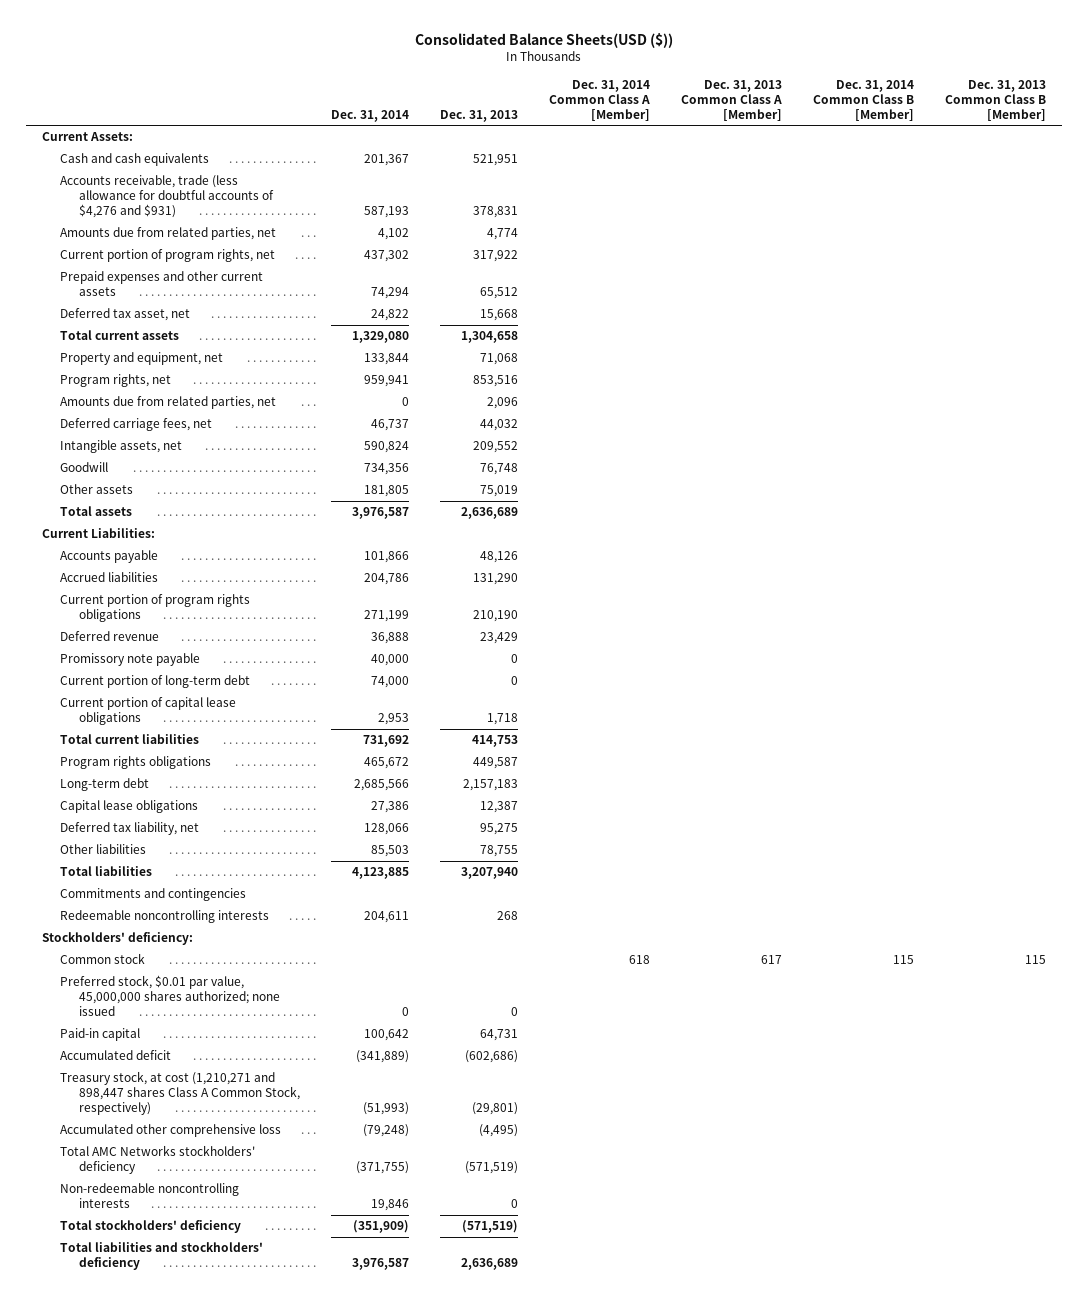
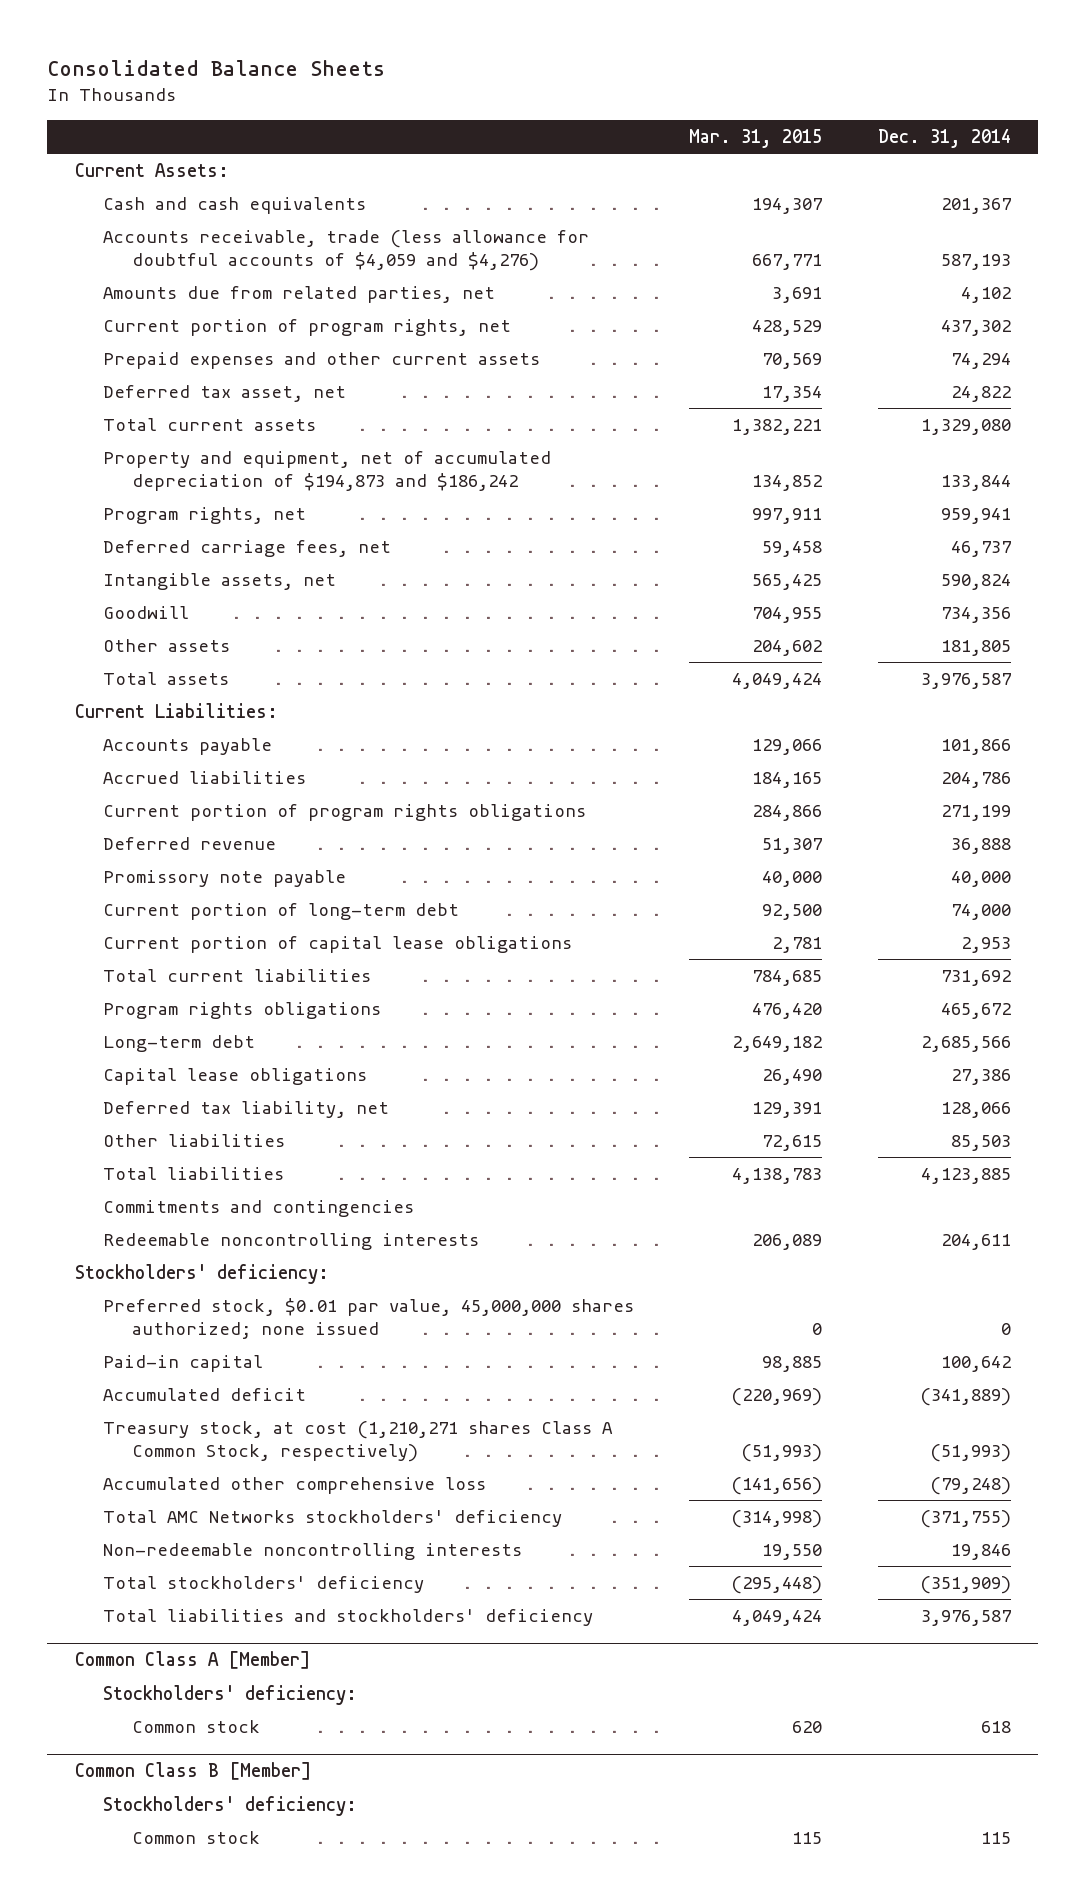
[414,33,673,49] Consolidated Balance Sheets(USD ($)) -> [47,60,386,77] Consolidated Balance Sheets
[440,109,519,122] Dec. 31, 2013 -> none
[549,79,651,121] Dec. 31, 2014 Common Class A [Member] -> none
[681,79,783,121] Dec. 31, 2013 Common Class A [Member] -> none
[813,79,915,121] Dec. 31, 2014 Common Class B [Member] -> none
[945,79,1047,121] Dec. 31, 2013 Common Class B [Member] -> none
none -> [689,129,823,149] Mar. 31, 2015
[60,175,275,219] Accounts receivable, trade (less allowance for doubtful accounts of $4,276 and $931) -> [103,230,590,271] Accounts receivable, trade (less allowance for doubtful accounts of $4,059 and $4,276)
[60,352,224,366] Property and equipment, net -> [103,451,552,491] Property and equipment, net of accumulated depreciation of $194,873 and $186,242
[60,396,277,410] Amounts due from related parties, net -> none
[60,953,146,965] Common stock -> none
[60,1071,301,1116] Treasury stock, at cost (1,210,271 and 898,447 shares Class A Common Stock, respectively) -> [103,1421,614,1462] Treasury stock, at cost (1,210,271 shares Class A Common Stock, respectively)
none -> [74,1651,310,1670] Common Class A [Member]
none -> [103,1685,358,1706] Stockholders' deficiency:
none -> [131,1720,260,1734] Common stock
none -> [74,1762,311,1781] Common Class B [Member]
none -> [103,1796,358,1817] Stockholders' deficiency:
none -> [131,1831,260,1845] Common stock

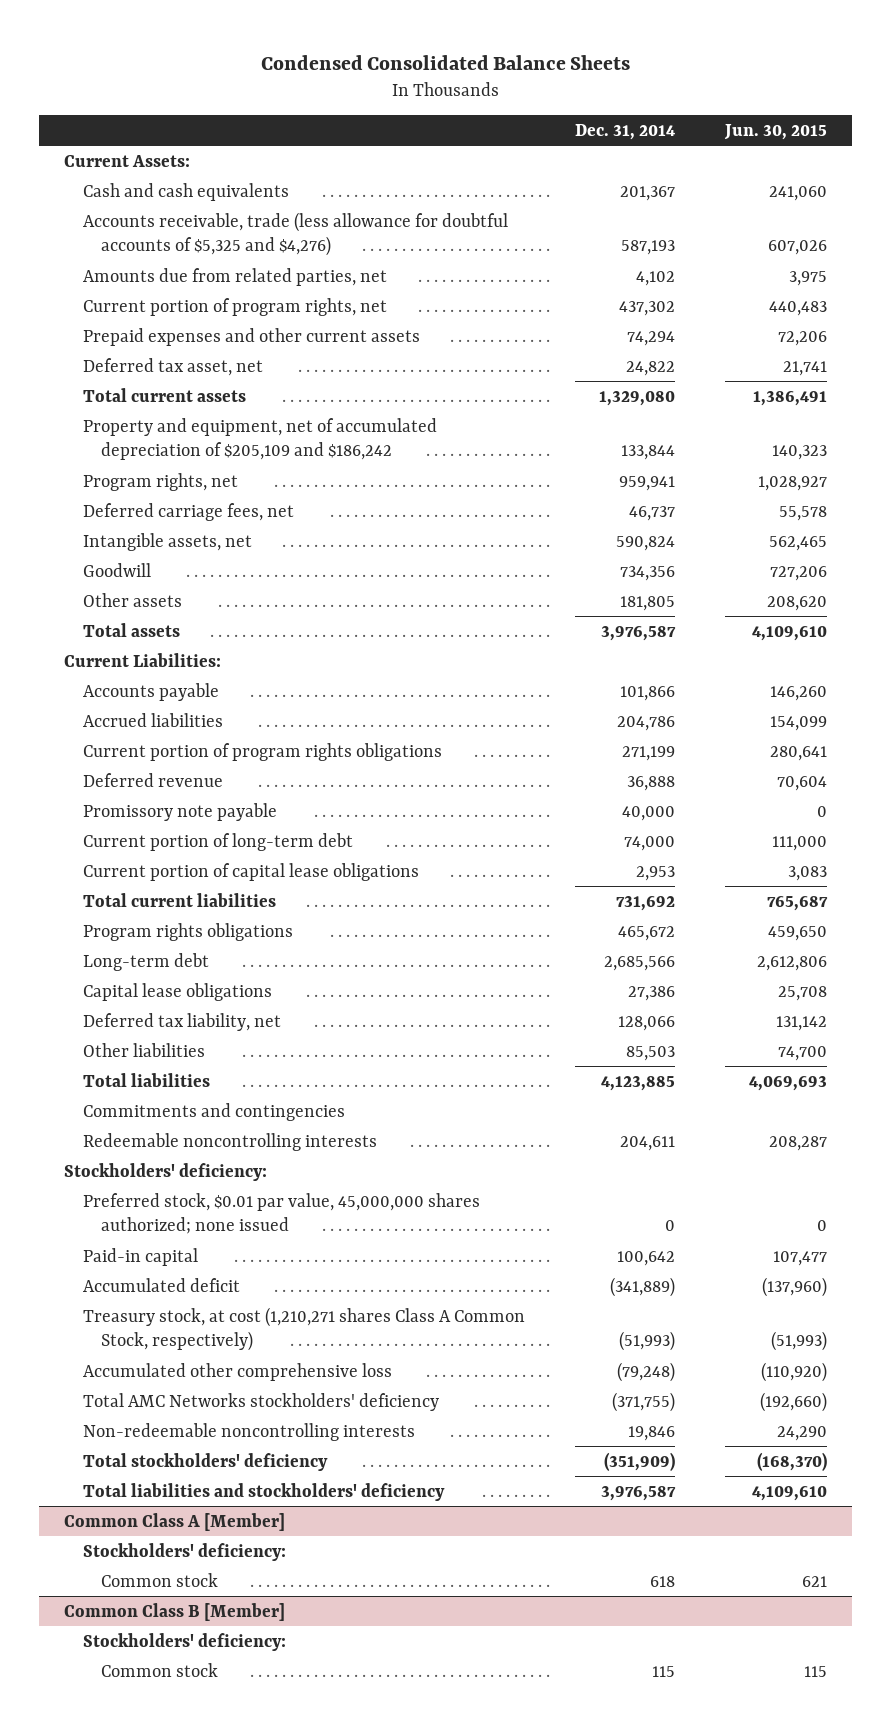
[47,60,386,77] Consolidated Balance Sheets -> [260,54,630,70] Condensed Consolidated Balance Sheets
[689,129,823,149] Mar. 31, 2015 -> none
none -> [723,123,827,140] Jun. 30, 2015
[103,230,590,271] Accounts receivable, trade (less allowance for doubtful accounts of $4,059 and $4,276) -> [82,211,508,257] Accounts receivable, trade (less allowance for doubtful accounts of $5,325 and $4,276)
[103,451,552,491] Property and equipment, net of accumulated depreciation of $194,873 and $186,242 -> [82,417,437,461] Property and equipment, net of accumulated depreciation of $205,109 and $186,242

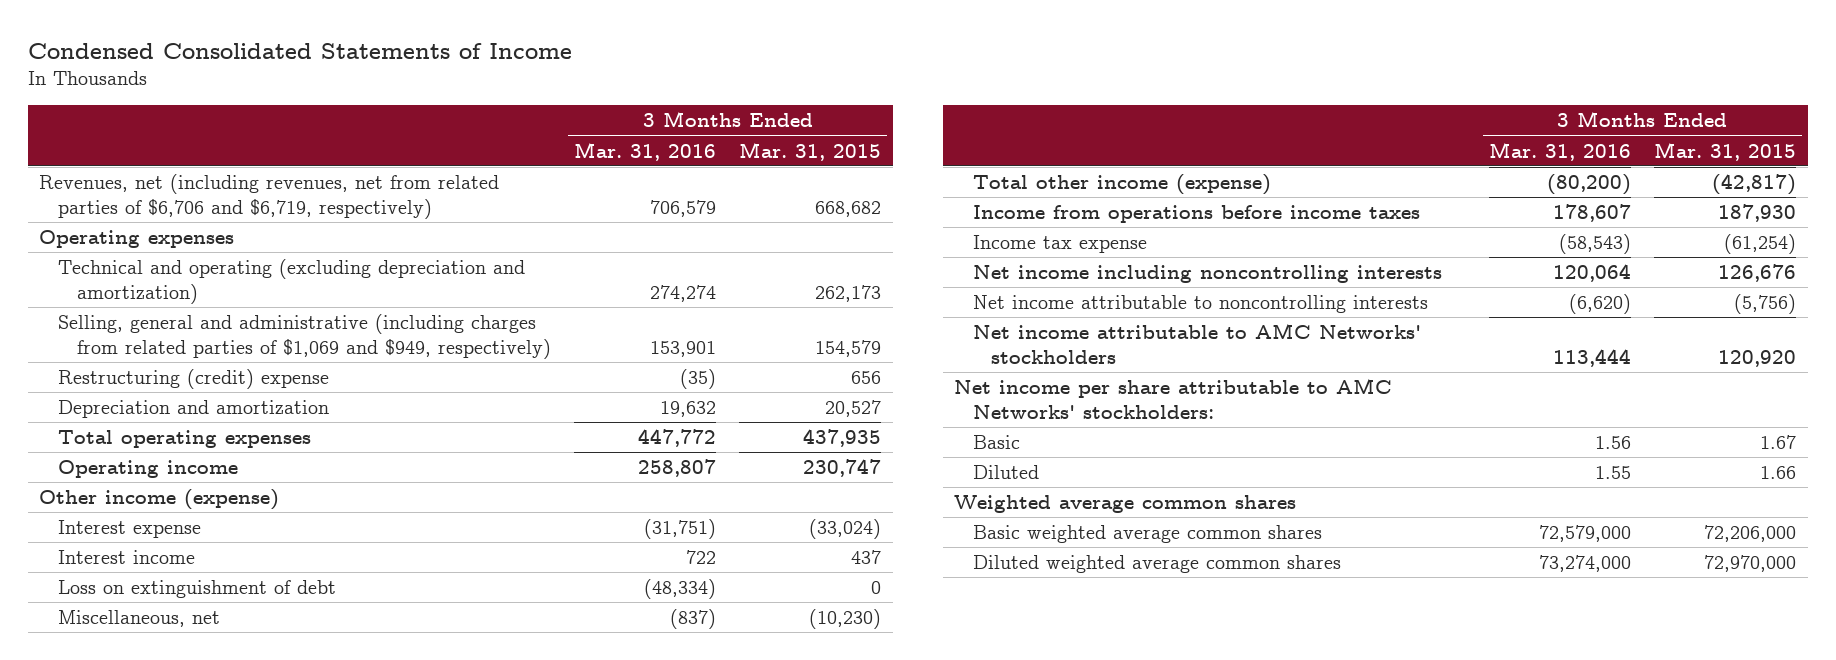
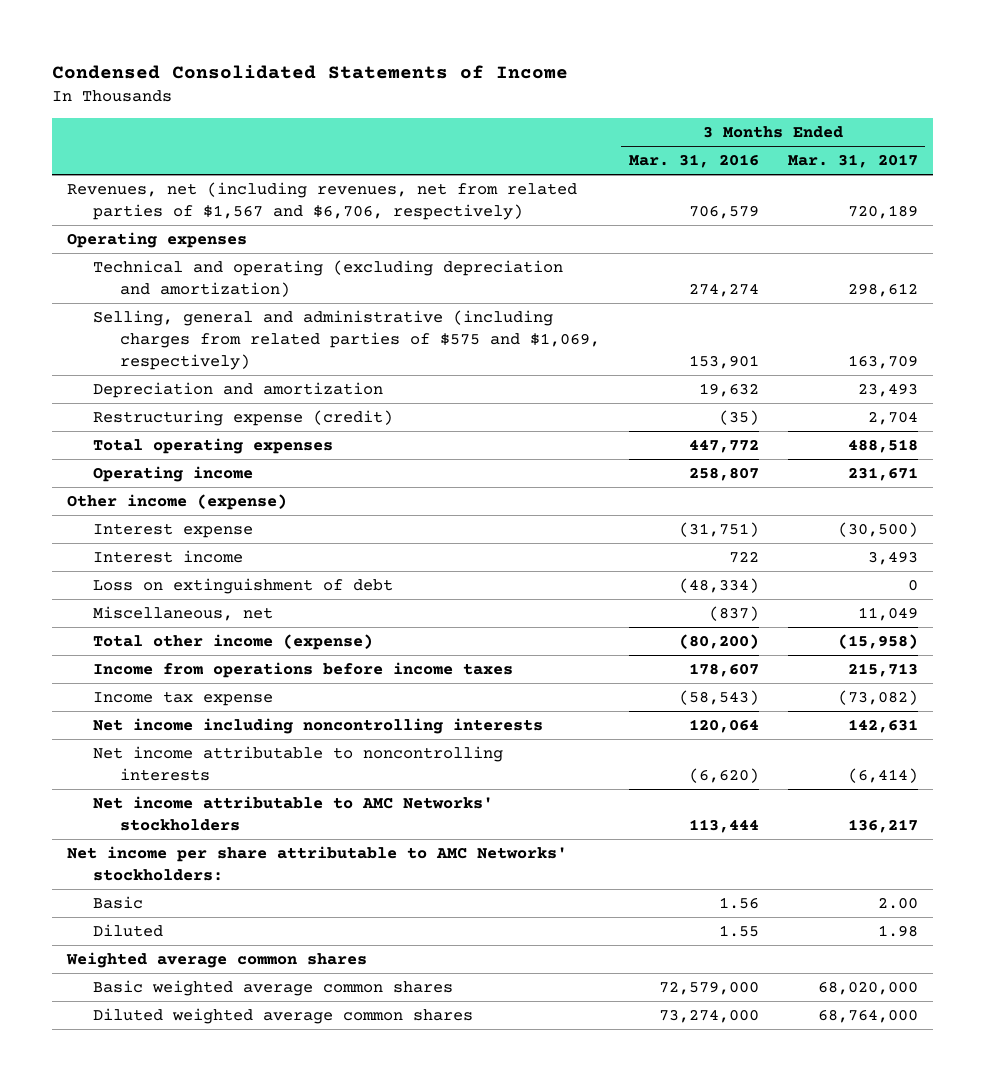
[739,141,882,161] Mar. 31, 2015 -> none
none -> [787,154,918,169] Mar. 31, 2017
[39,174,500,220] Revenues, net (including revenues, net from related parties of $6,706 and $6,719, respectively) -> [66,181,577,220] Revenues, net (including revenues, net from related parties of $1,567 and $6,706, respectively)
[57,369,329,390] Restructuring (credit) expense -> none
[57,314,551,360] Selling, general and administrative (including charges from related parties of $1,069 and $949, respectively) -> [93,309,600,370] Selling, general and administrative (including charges from related parties of $575 and $1,069, respectively)
none -> [93,409,394,426] Restructuring expense (credit)

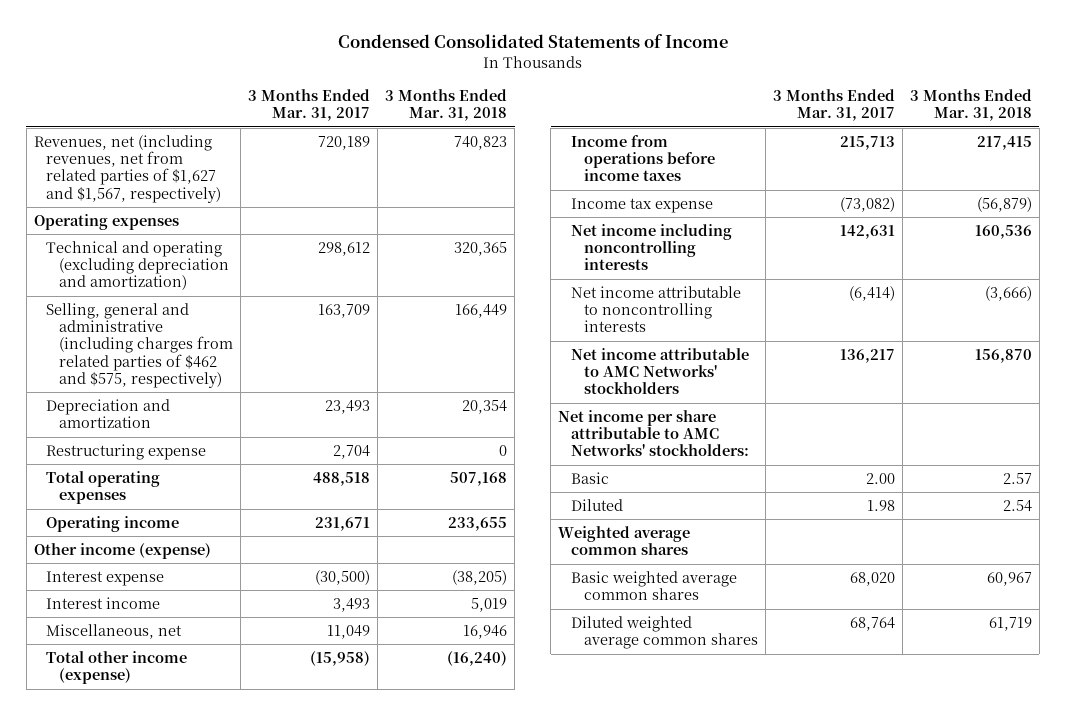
[628,154,759,169] Mar. 31, 2016 -> none
none -> [385,89,508,122] 3 Months Ended Mar. 31, 2018
[66,181,577,220] Revenues, net (including revenues, net from related parties of $1,567 and $6,706, respectively) -> [33,134,222,203] Revenues, net (including revenues, net from related parties of $1,627 and $1,567, respectively)
[93,309,600,370] Selling, general and administrative (including charges from related parties of $575 and $1,069, respectively) -> [46,302,234,388] Selling, general and administrative (including charges from related parties of $462 and $575, respectively)
[93,409,394,426] Restructuring expense (credit) -> [46,443,207,460] Restructuring expense
[93,577,394,594] Loss on extinguishment of debt -> none
[817,980,918,995] 68,020,000 -> [849,571,895,586] 68,020
[817,1008,918,1023] 68,764,000 -> [849,616,895,631] 68,764

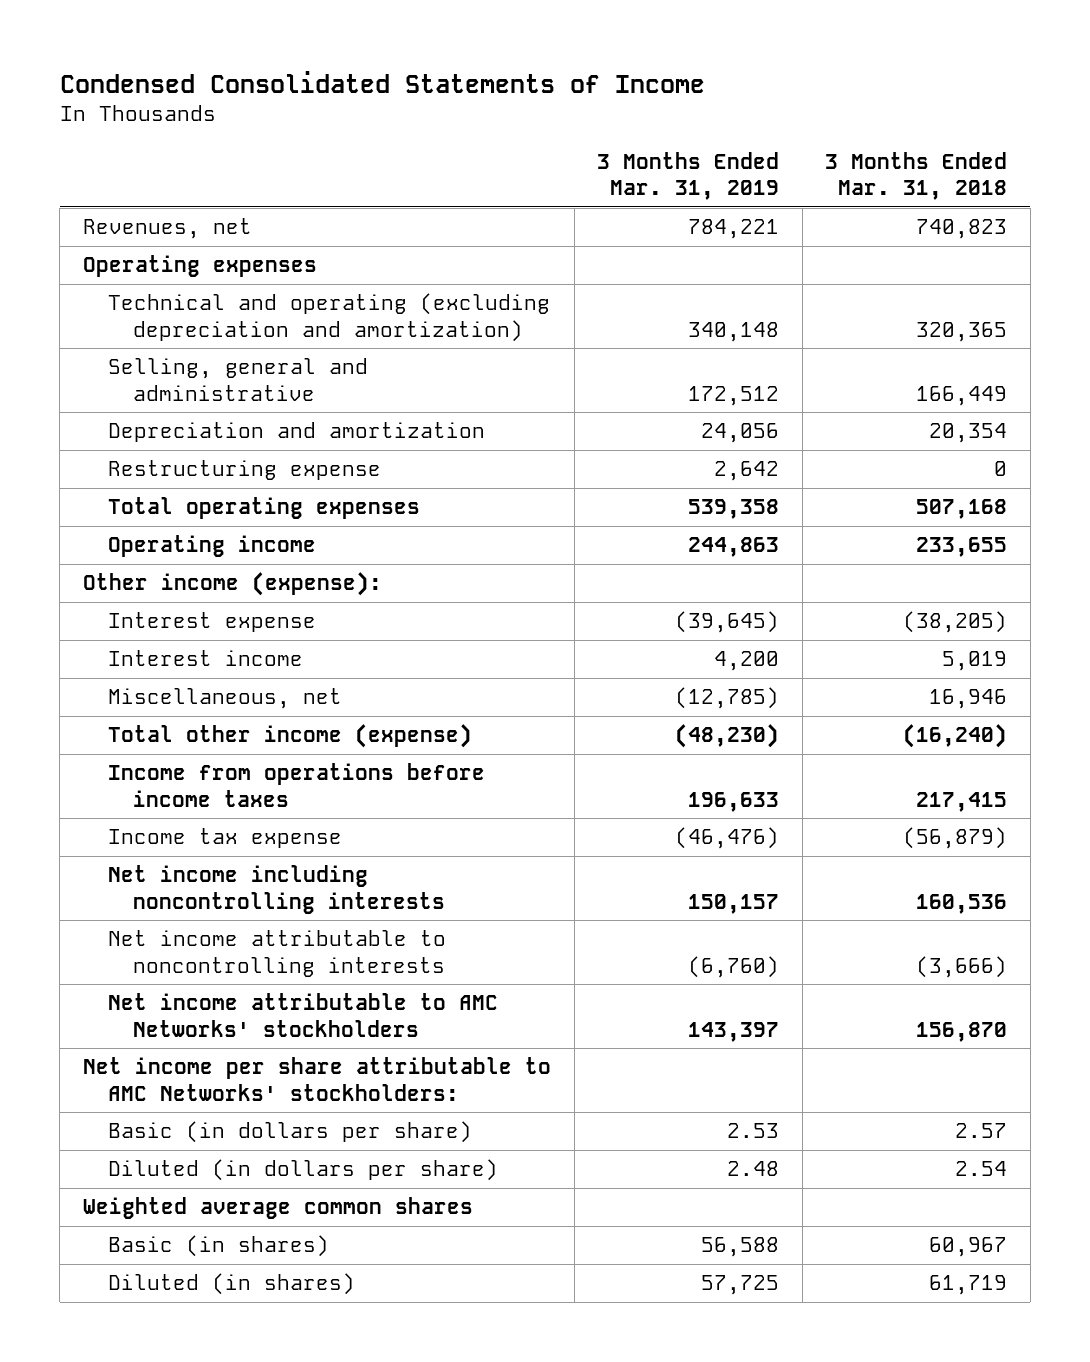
[248,89,371,122] 3 Months Ended Mar. 31, 2017 -> none
none -> [597,152,780,201] 3 Months Ended Mar. 31, 2019
[33,134,222,203] Revenues, net (including revenues, net from related parties of $1,627 and $1,567, respectively) -> [82,218,252,240] Revenues, net
[46,302,234,388] Selling, general and administrative (including charges from related parties of $462 and $575, respectively) -> [107,358,368,401] Selling, general and administrative
[33,542,211,559] Other income (expense) -> [82,572,382,597] Other income (expense):
[570,471,609,484] Basic -> [107,1121,472,1144] Basic (in dollars per share)
[570,498,623,511] Diluted -> [107,1159,498,1182] Diluted (in dollars per share)
[570,570,737,601] Basic weighted average common shares -> [107,1235,329,1258] Basic (in shares)
[570,615,758,650] Diluted weighted average common shares -> [107,1273,355,1296] Diluted (in shares)

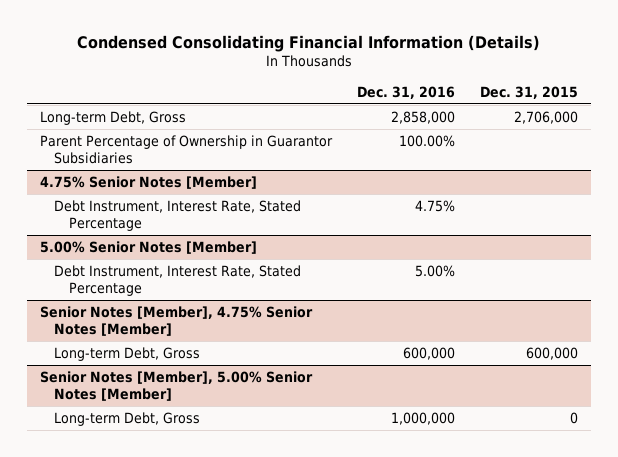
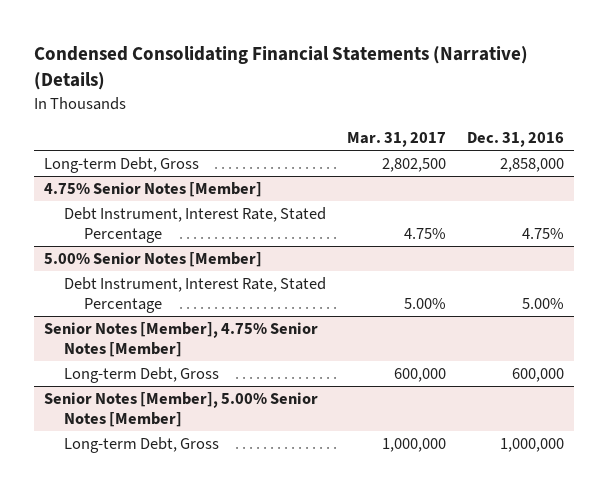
[76,35,540,53] Condensed Consolidating Financial Information (Details) -> [34,46,529,90] Condensed Consolidating Financial Statements (Narrative) (Details)
[480,85,579,99] Dec. 31, 2015 -> none
none -> [346,132,446,148] Mar. 31, 2017
[39,135,333,165] Parent Percentage of Ownership in Guarantor Subsidiaries -> none

